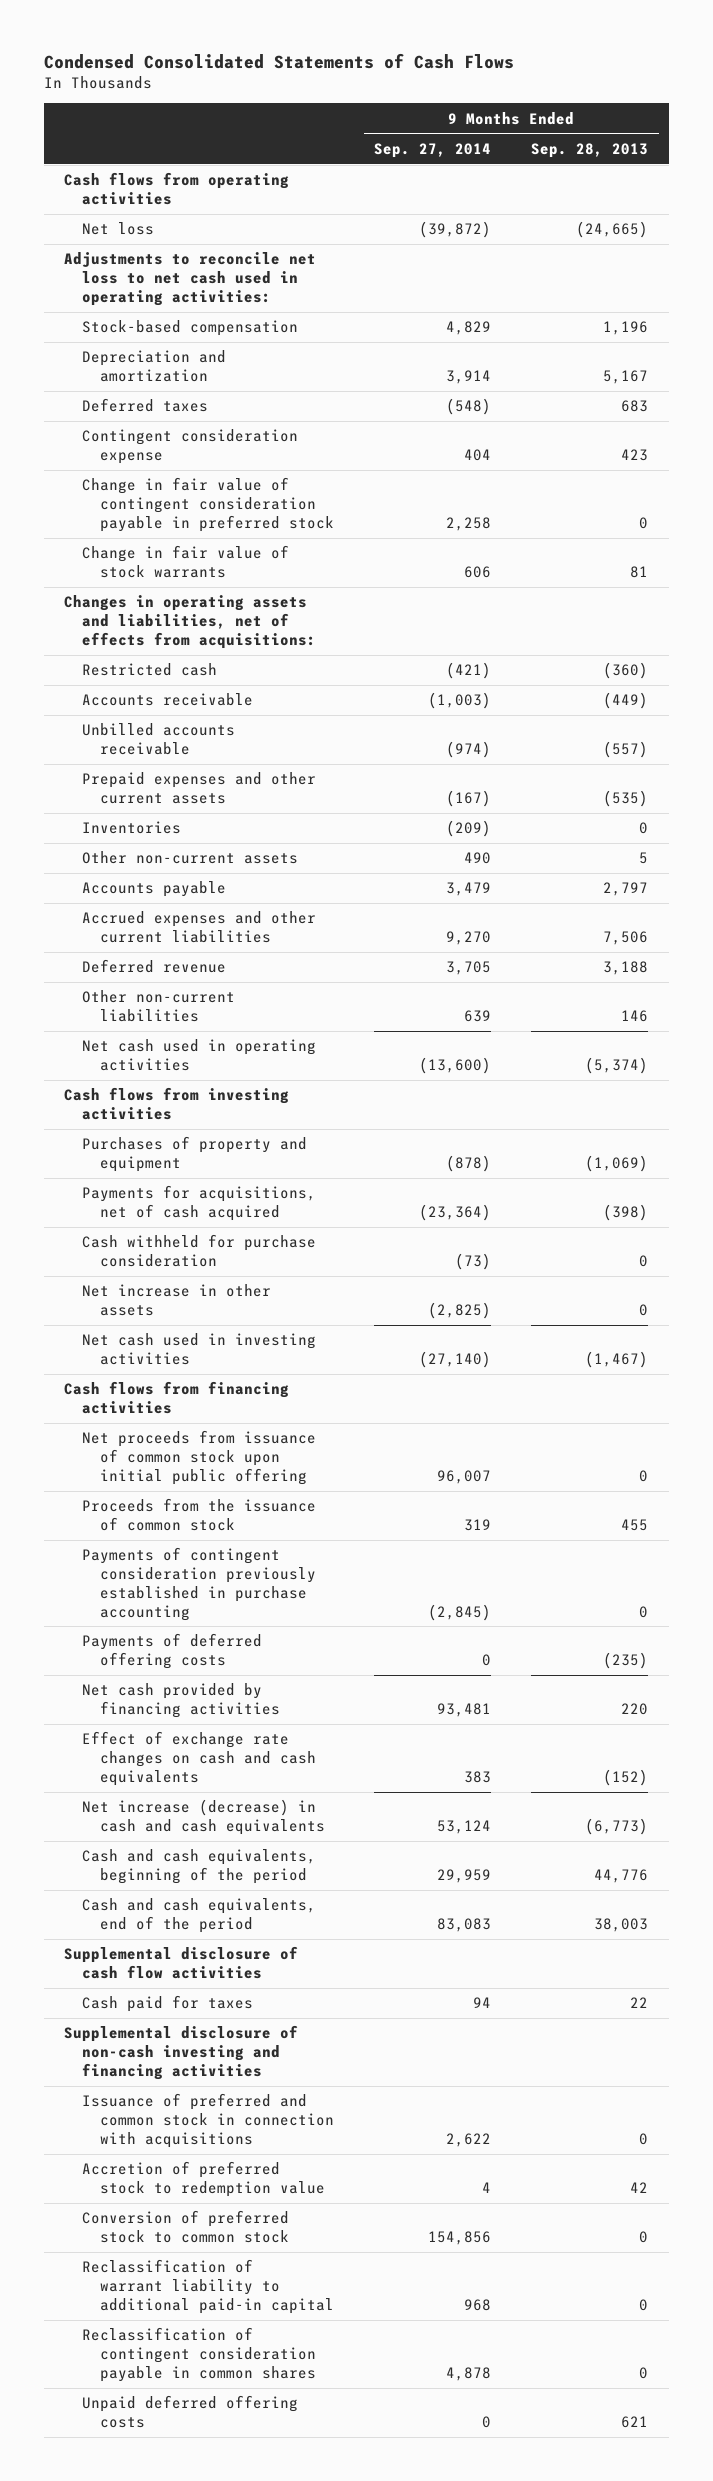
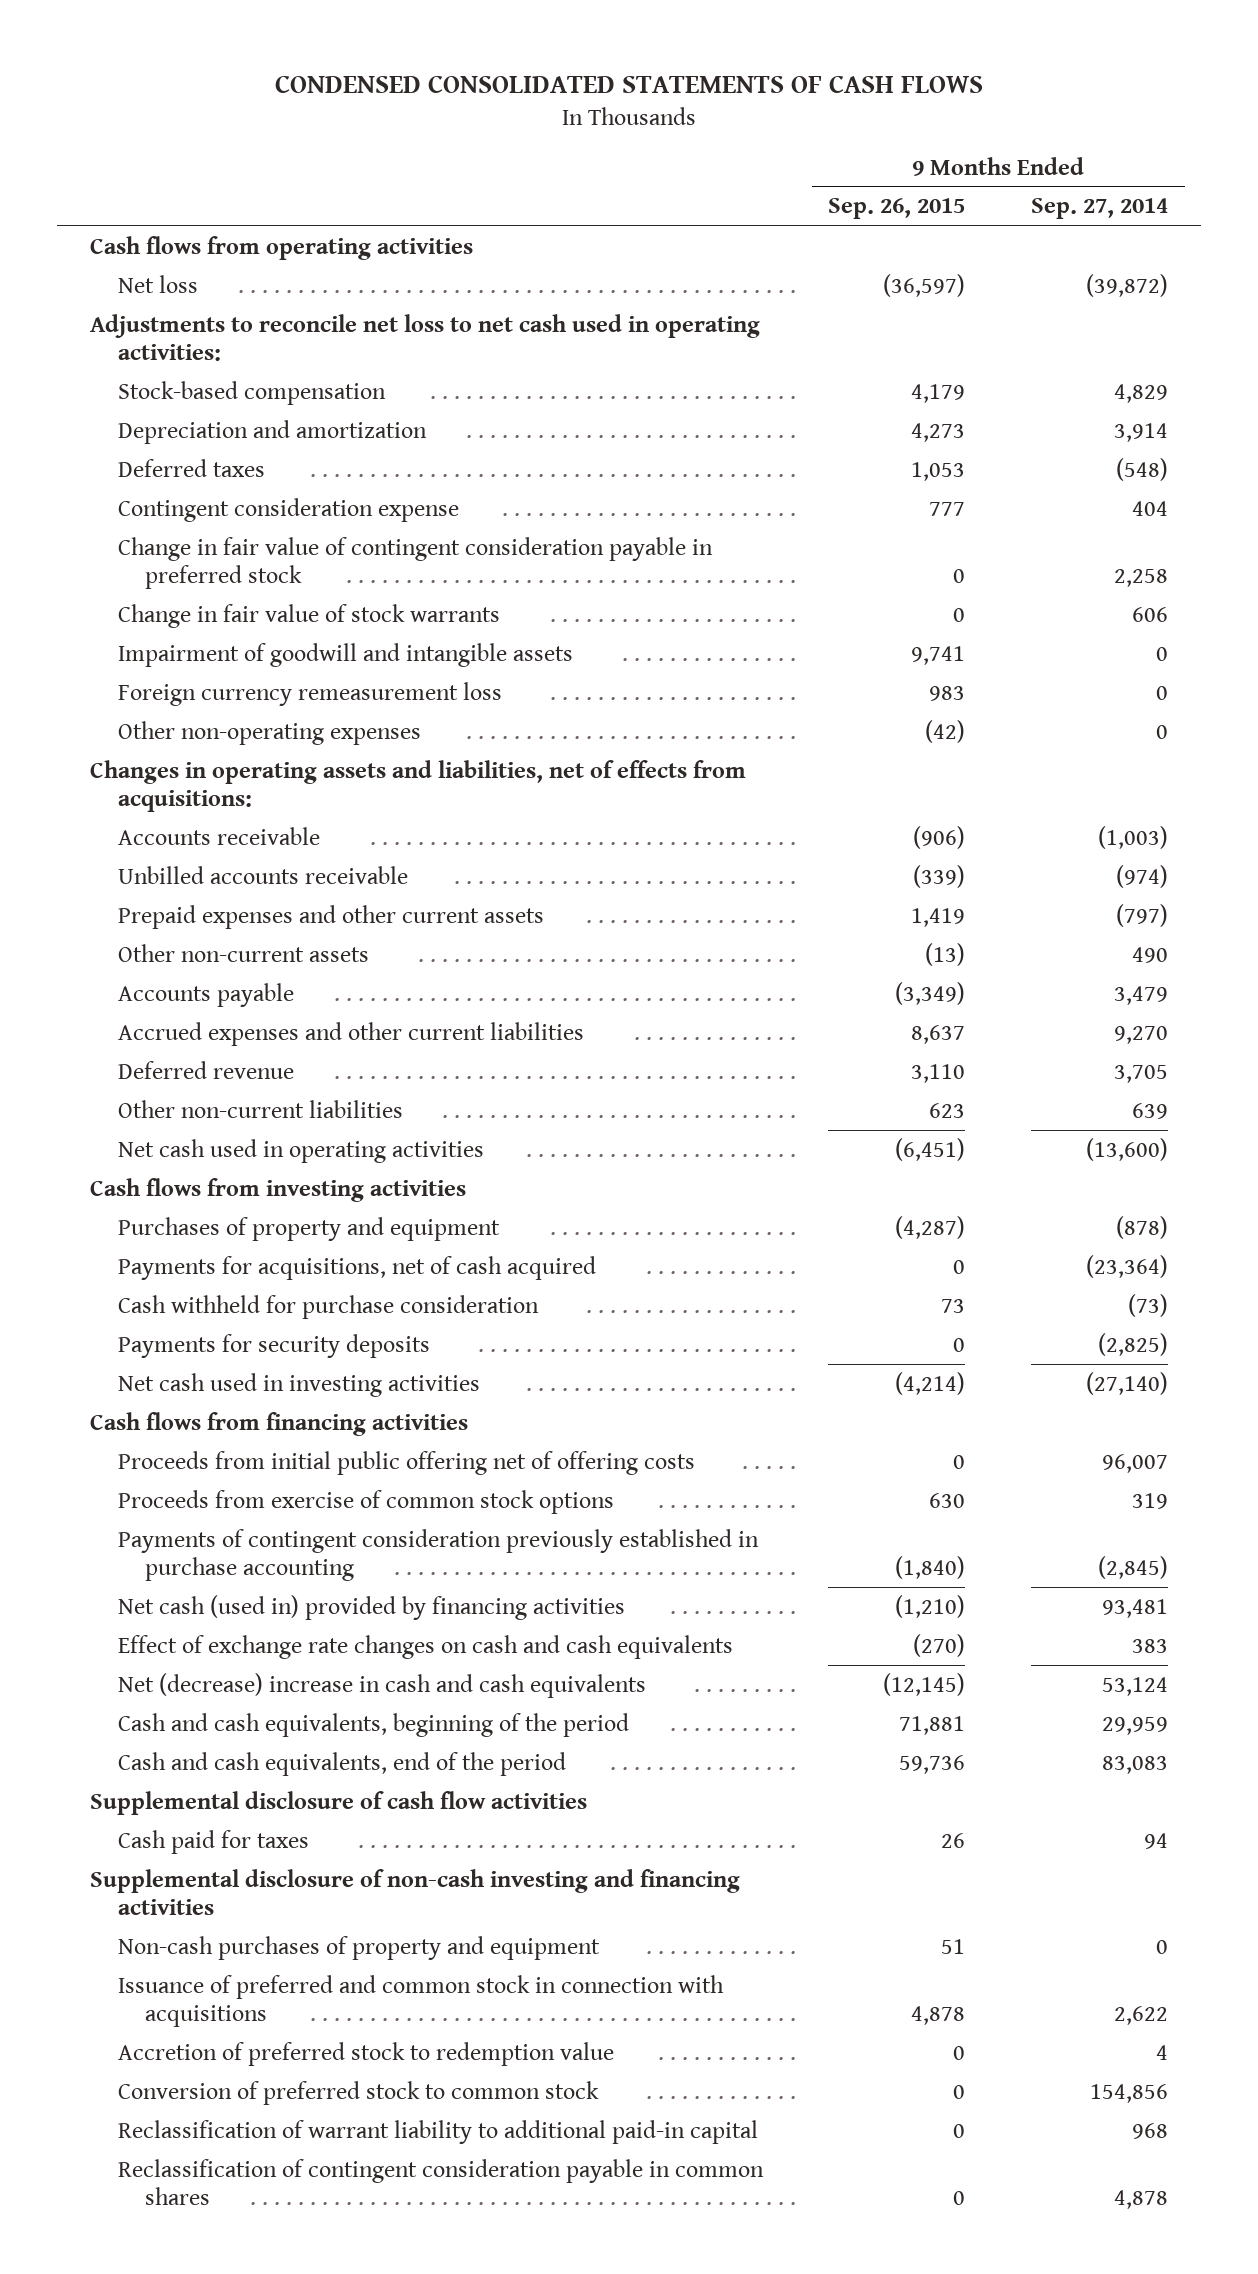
[43,52,514,69] Condensed Consolidated Statements of Cash Flows -> [275,75,984,94] CONDENSED CONSOLIDATED STATEMENTS OF CASH FLOWS
[531,143,649,159] Sep. 28, 2013 -> none
none -> [828,198,966,220] Sep. 26, 2015
none -> [117,642,573,667] Impairment of goodwill and intangible assets
none -> [117,681,502,706] Foreign currency remeasurement loss
none -> [117,720,421,745] Other non-operating expenses
[81,663,217,677] Restricted cash -> none
[81,821,181,835] Inventories -> none
[446,790,492,808] (167) -> [1116,903,1169,927] (797)
[81,1284,271,1317] Net increase in other assets -> [117,1333,430,1358] Payments for security deposits
[81,1430,316,1485] Net proceeds from issuance of common stock upon initial public offering -> [117,1450,695,1475] Proceeds from initial public offering net of offering costs
[81,1498,316,1532] Proceeds from the issuance of common stock -> [117,1489,614,1514] Proceeds from exercise of common stock options
[81,1633,262,1670] Payments of deferred offering costs -> none
[81,1683,280,1719] Net cash provided by financing activities -> [117,1594,625,1620] Net cash (used in) provided by financing activities
[81,1799,325,1836] Net increase (decrease) in cash and cash equivalents -> [117,1672,646,1698] Net (decrease) increase in cash and cash equivalents
none -> [117,1935,600,1960] Non-cash purchases of property and equipment
[81,2395,298,2429] Unpaid deferred offering costs -> none

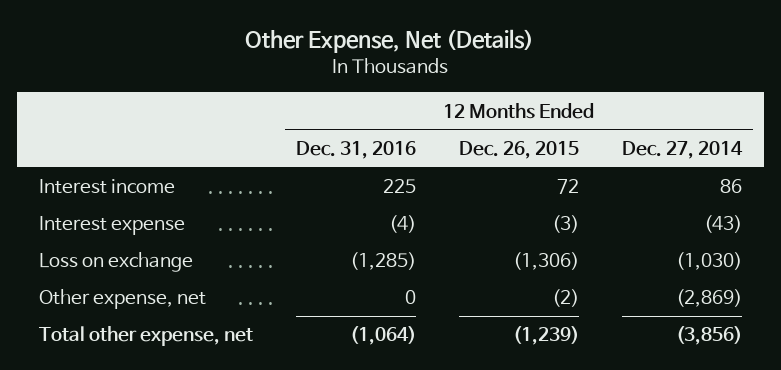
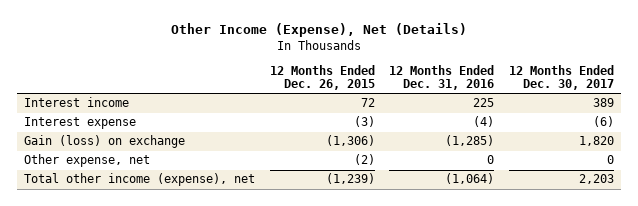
[245,29,535,54] Other Expense, Net (Details) -> [170,23,467,38] Other Income (Expense), Net (Details)
[622,140,744,159] Dec. 27, 2014 -> none
none -> [508,64,614,91] 12 Months Ended Dec. 30, 2017
[38,252,193,273] Loss on exchange -> [23,135,185,149] Gain (loss) on exchange
[38,326,253,347] Total other expense, net -> [23,173,255,187] Total other income (expense), net

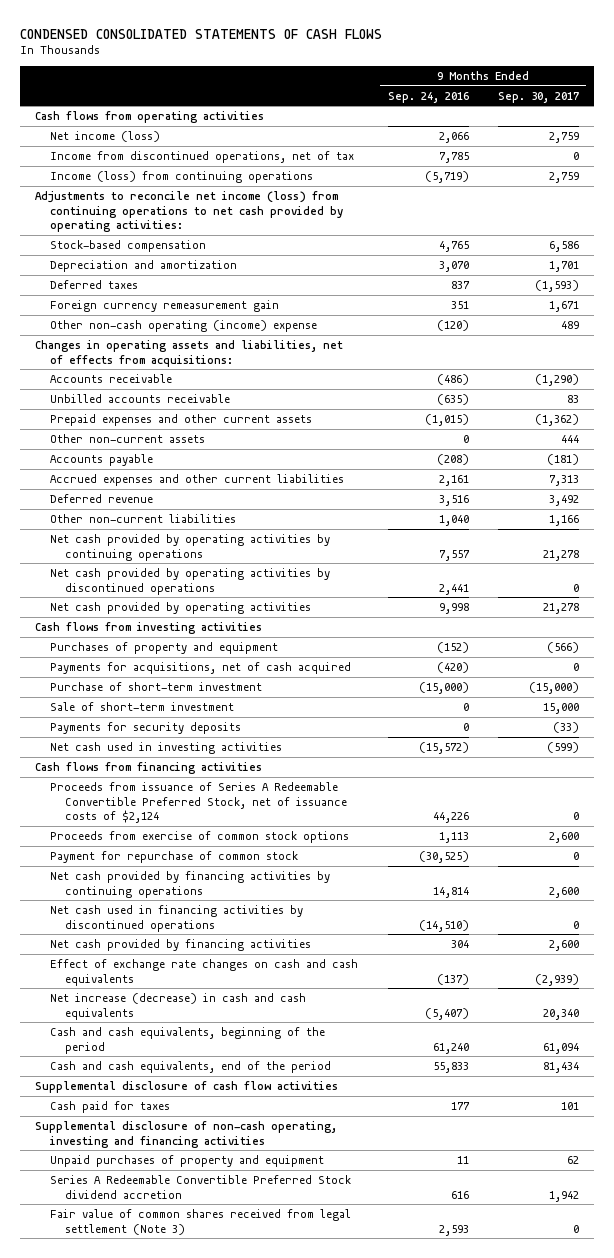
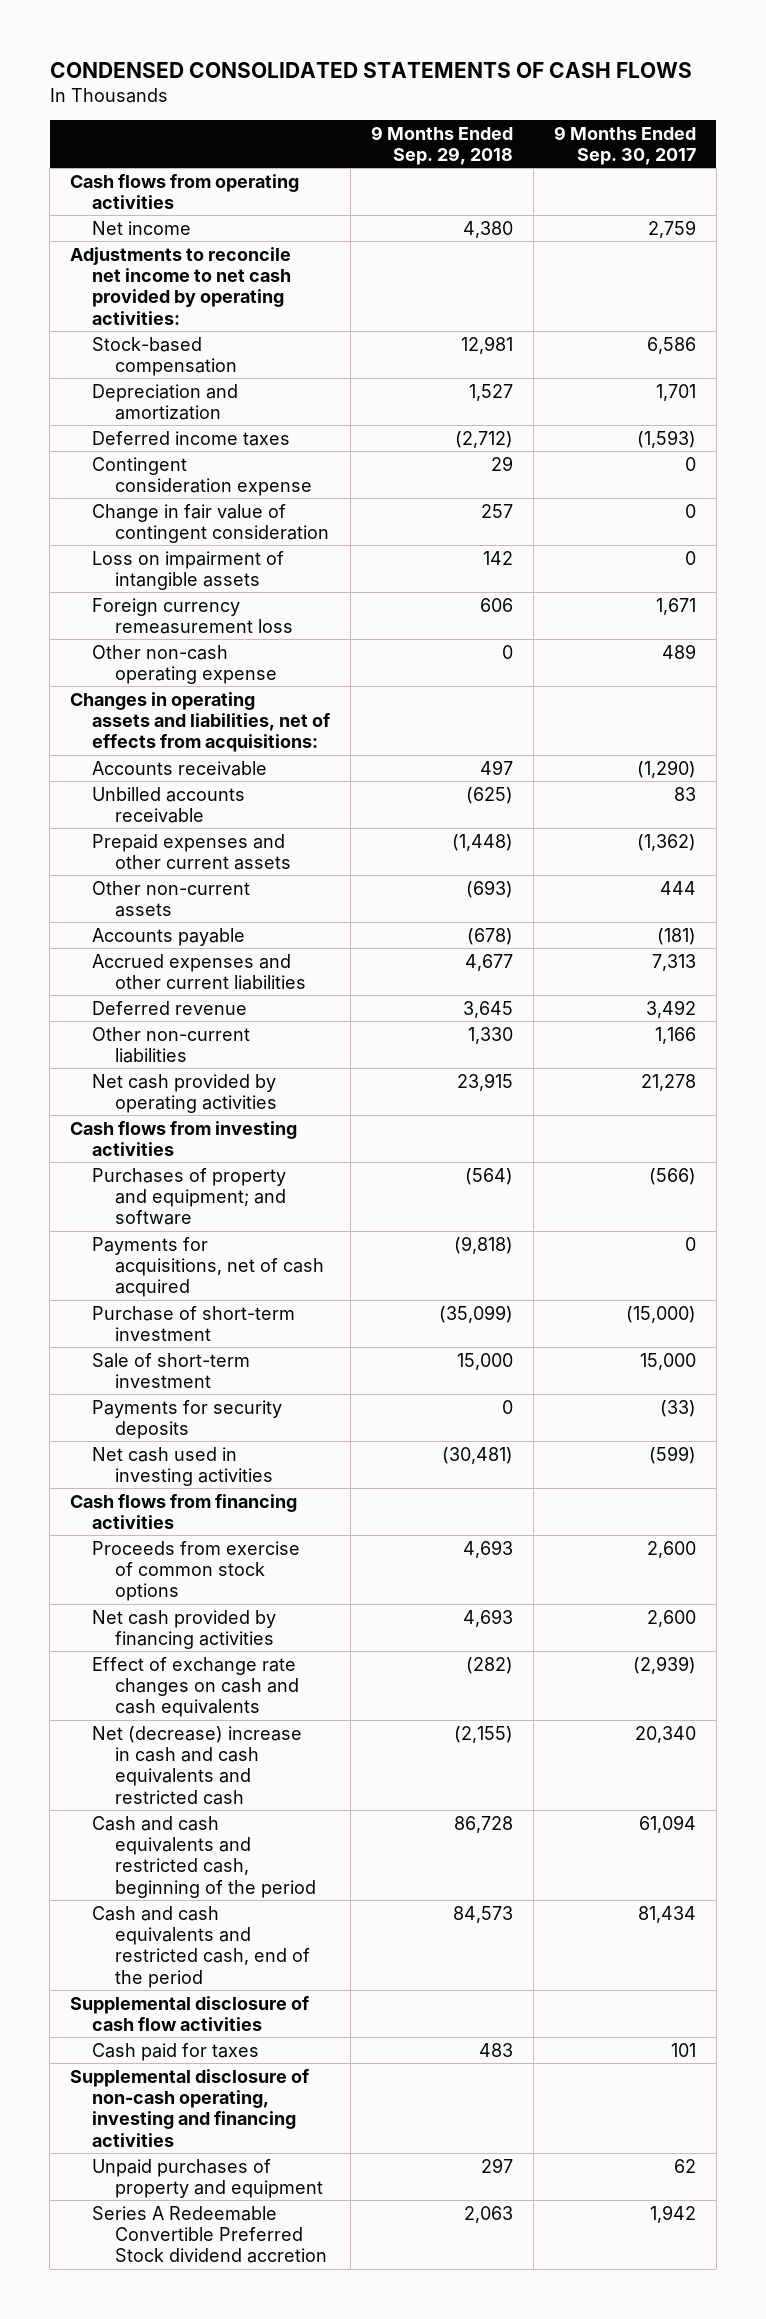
[387,91,469,103] Sep. 24, 2016 -> none
none -> [371,125,514,166] 9 Months Ended Sep. 29, 2018
[50,150,355,163] Income from discontinued operations, net of tax -> none
[50,170,314,183] Income (loss) from continuing operations -> none
[50,130,161,142] Net income (loss) -> [92,220,192,235] Net income
[35,190,344,233] Adjustments to reconcile net income (loss) from continuing operations to net cash provided by operating activities: -> [69,246,292,325] Adjustments to reconcile net income to net cash provided by operating activities:
[50,279,139,289] Deferred taxes -> [92,430,291,446] Deferred income taxes
none -> [92,456,312,496] Contingent consideration expense
none -> [92,503,329,543] Change in fair value of contingent consideration
none -> [92,550,285,590] Loss on impairment of intangible assets
[50,299,280,312] Foreign currency remeasurement gain -> [92,597,293,634] Foreign currency remeasurement loss
[50,319,318,332] Other non-cash operating (income) expense -> [92,644,277,684] Other non-cash operating expense
[50,533,331,561] Net cash provided by operating activities by continuing operations -> none
[50,567,331,595] Net cash provided by operating activities by discontinued operations -> none
[50,641,279,654] Purchases of property and equipment -> [92,1167,287,1226] Purchases of property and equipment; and software
[50,781,348,824] Proceeds from issuance of Series A Redeemable Convertible Preferred Stock, net of issuance costs of $2,124 -> none
[50,850,299,863] Payment for repurchase of common stock -> none
[50,870,331,898] Net cash provided by financing activities by continuing operations -> none
[50,904,304,932] Net cash used in financing activities by discontinued operations -> none
[50,992,307,1020] Net increase (decrease) in cash and cash equivalents -> [92,1725,303,1805] Net (decrease) increase in cash and cash equivalents and restricted cash
[50,1026,326,1054] Cash and cash equivalents, beginning of the period -> [92,1815,316,1898] Cash and cash equivalents and restricted cash, beginning of the period
[50,1060,332,1073] Cash and cash equivalents, end of the period -> [92,1905,310,1988] Cash and cash equivalents and restricted cash, end of the period
[50,1208,352,1235] Fair value of common shares received from legal settlement (Note 3) -> none

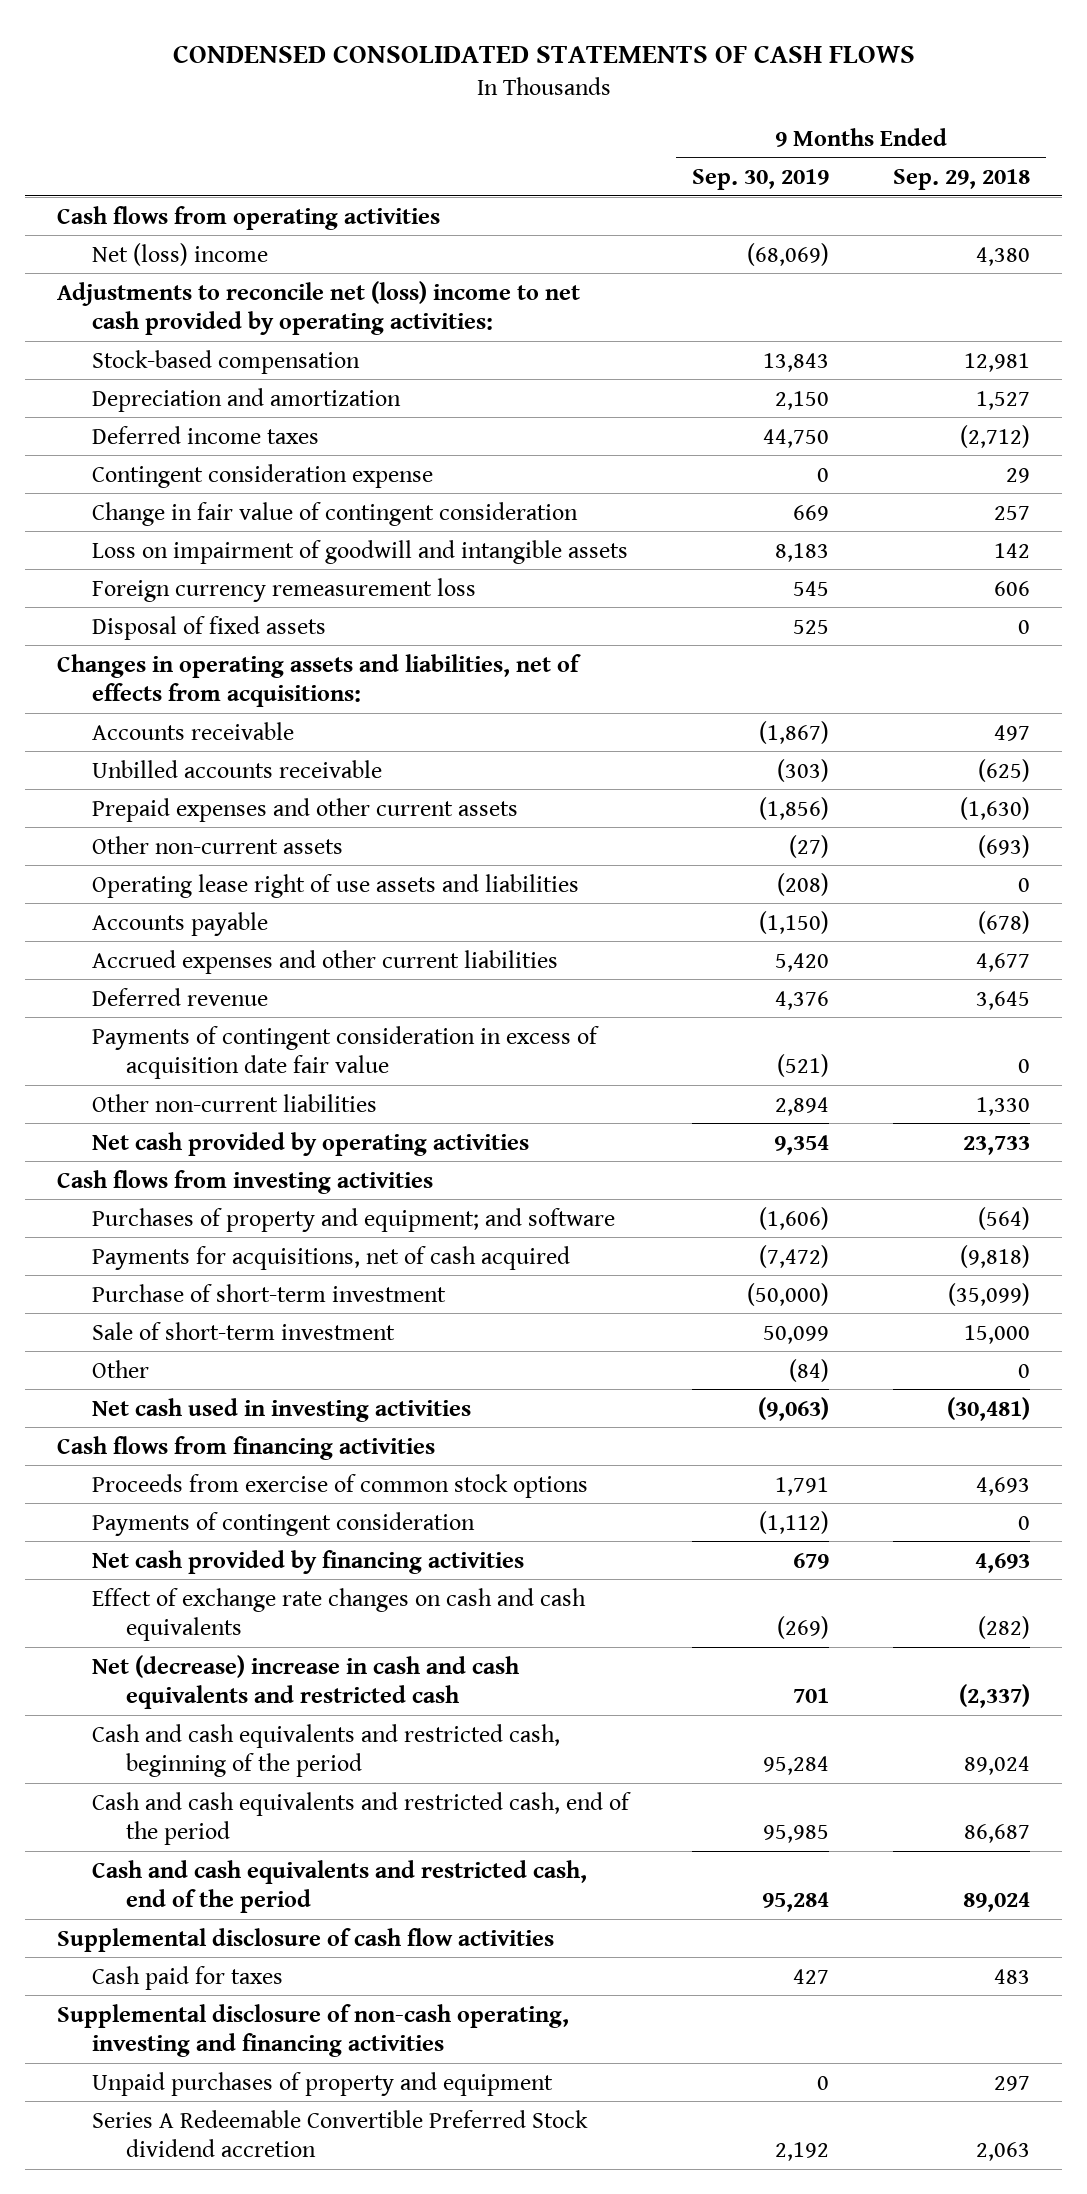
[554,125,697,166] 9 Months Ended Sep. 30, 2017 -> none
none -> [692,168,830,190] Sep. 30, 2019
[92,220,192,235] Net income -> [91,242,268,266] Net (loss) income
[69,246,292,325] Adjustments to reconcile net income to net cash provided by operating activities: -> [57,280,581,336] Adjustments to reconcile net (loss) income to net cash provided by operating activities:
[92,550,285,590] Loss on impairment of intangible assets -> [91,539,628,564] Loss on impairment of goodwill and intangible assets
[92,644,277,684] Other non-cash operating expense -> none
none -> [91,615,326,640] Disposal of fixed assets
[452,833,514,851] (1,448) -> [959,796,1030,820] (1,630)
none -> [91,873,579,898] Operating lease right of use assets and liabilities
none -> [91,1025,599,1080] Payments of contingent consideration in excess of acquisition date fair value
[457,1072,514,1091] 23,915 -> [962,1135,1030,1155] 23,733
[92,1399,283,1439] Payments for security deposits -> none
none -> [91,1359,149,1378] Other
none -> [91,1511,475,1536] Payments of contingent consideration
[454,1725,514,1743] (2,155) -> [958,1684,1030,1709] (2,337)
[454,1815,514,1833] 86,728 -> [963,1756,1030,1776] 89,024
[453,1905,514,1923] 84,573 -> [963,1824,1030,1844] 86,687
none -> [91,1859,587,1914] Cash and cash equivalents and restricted cash, end of the period

